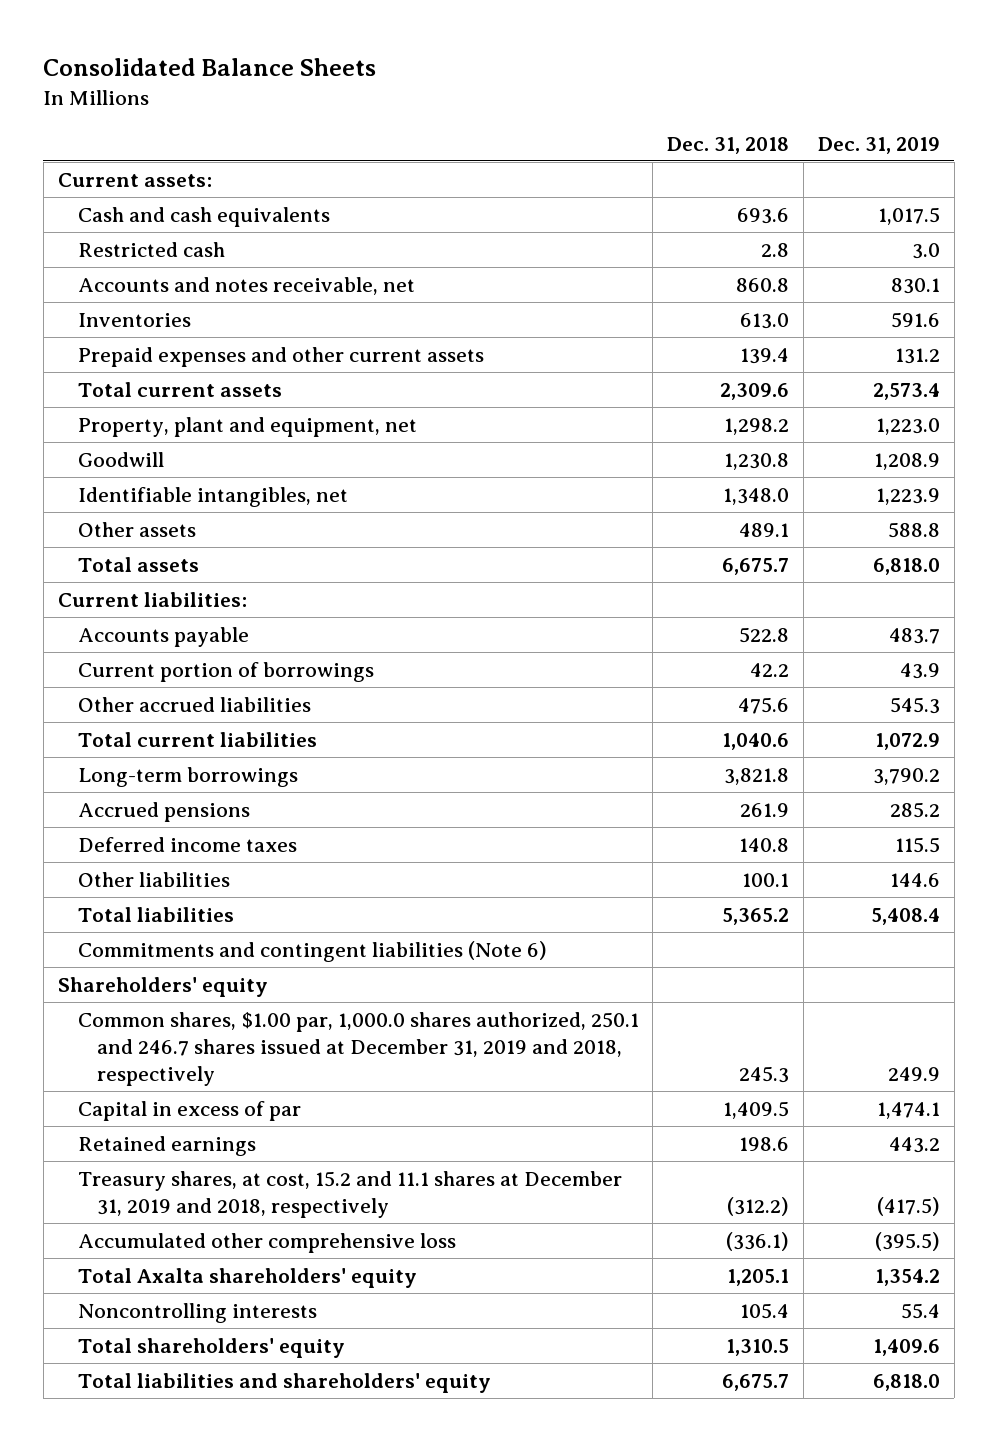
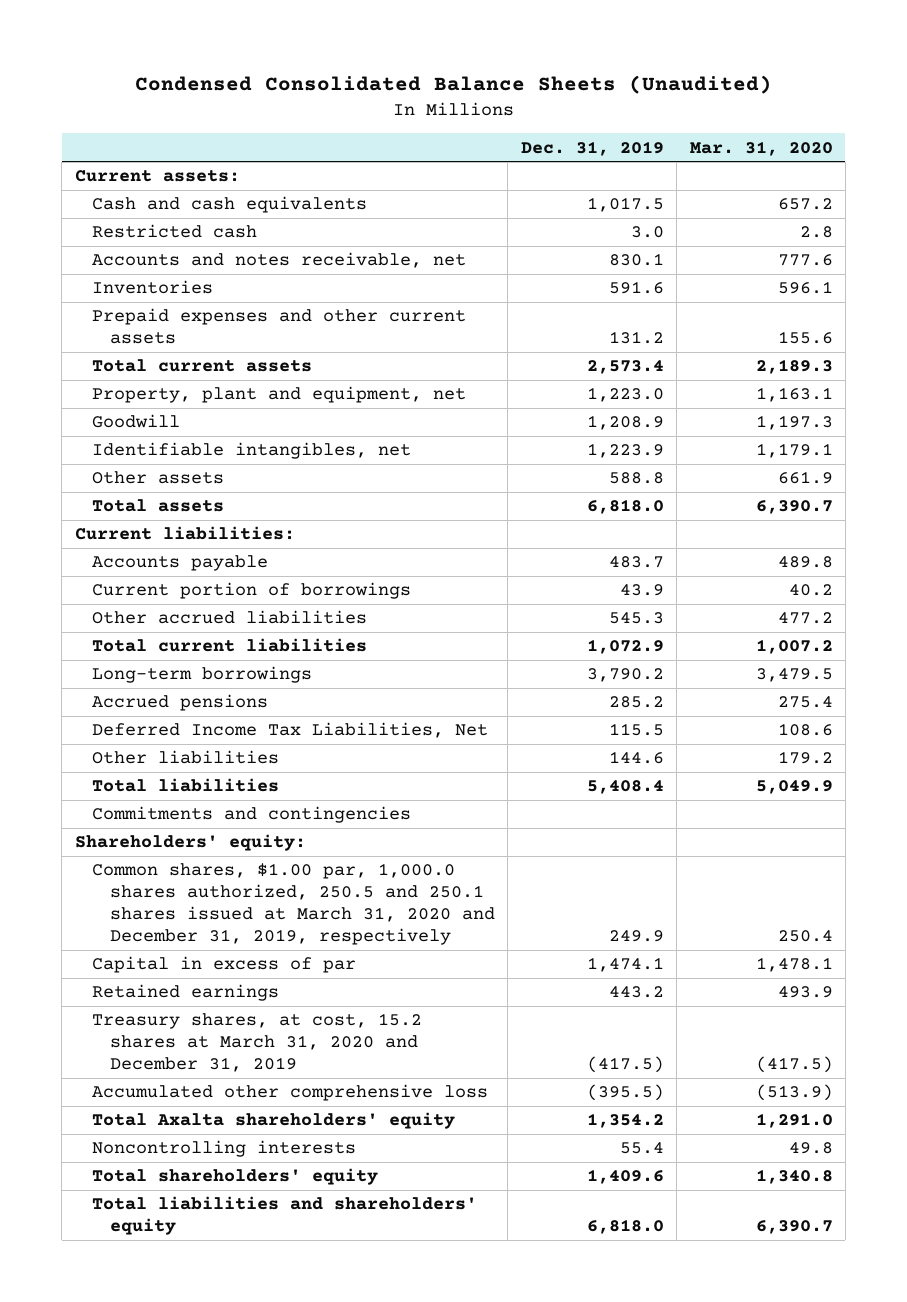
[43,58,377,77] Consolidated Balance Sheets -> [134,75,772,95] Condensed Consolidated Balance Sheets (Unaudited)
[667,136,790,154] Dec. 31, 2018 -> none
none -> [689,140,833,156] Mar. 31, 2020
[77,836,297,852] Deferred income taxes -> [92,722,489,739] Deferred Income Tax Liabilities, Net
[77,940,547,962] Commitments and contingent liabilities (Note 6) -> [92,806,412,824] Commitments and contingencies
[57,976,268,997] Shareholders' equity -> [74,834,306,852] Shareholders' equity:
[77,1011,639,1087] Common shares, $1.00 par, 1,000.0 shares authorized, 250.1 and 246.7 shares issued at December 31, 2019 and 2018, respectively -> [92,863,496,946] Common shares, $1.00 par, 1,000.0 shares authorized, 250.5 and 250.1 shares issued at March 31, 2020 and December 31, 2019, respectively
[77,1170,622,1218] Treasury shares, at cost, 15.2 and 11.1 shares at December 31, 2019 and 2018, respectively -> [92,1013,423,1073] Treasury shares, at cost, 15.2 shares at March 31, 2020 and December 31, 2019

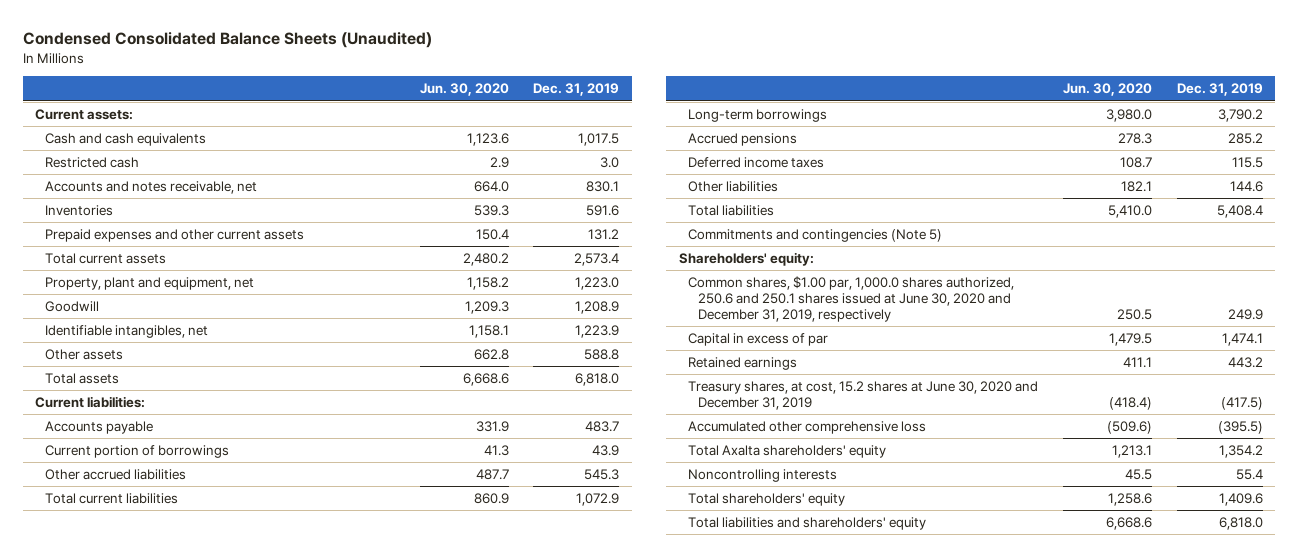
[689,140,833,156] Mar. 31, 2020 -> none
none -> [419,83,509,97] Jun. 30, 2020
[92,722,489,739] Deferred Income Tax Liabilities, Net -> [688,157,825,169] Deferred income taxes
[92,806,412,824] Commitments and contingencies -> [688,229,943,243] Commitments and contingencies (Note 5)
[92,863,496,946] Common shares, $1.00 par, 1,000.0 shares authorized, 250.5 and 250.1 shares issued at March 31, 2020 and December 31, 2019, respectively -> [688,276,1015,322] Common shares, $1.00 par, 1,000.0 shares authorized, 250.6 and 250.1 shares issued at June 30, 2020 and December 31, 2019, respectively
[92,1013,423,1073] Treasury shares, at cost, 15.2 shares at March 31, 2020 and December 31, 2019 -> [688,381,1039,411] Treasury shares, at cost, 15.2 shares at June 30, 2020 and December 31, 2019

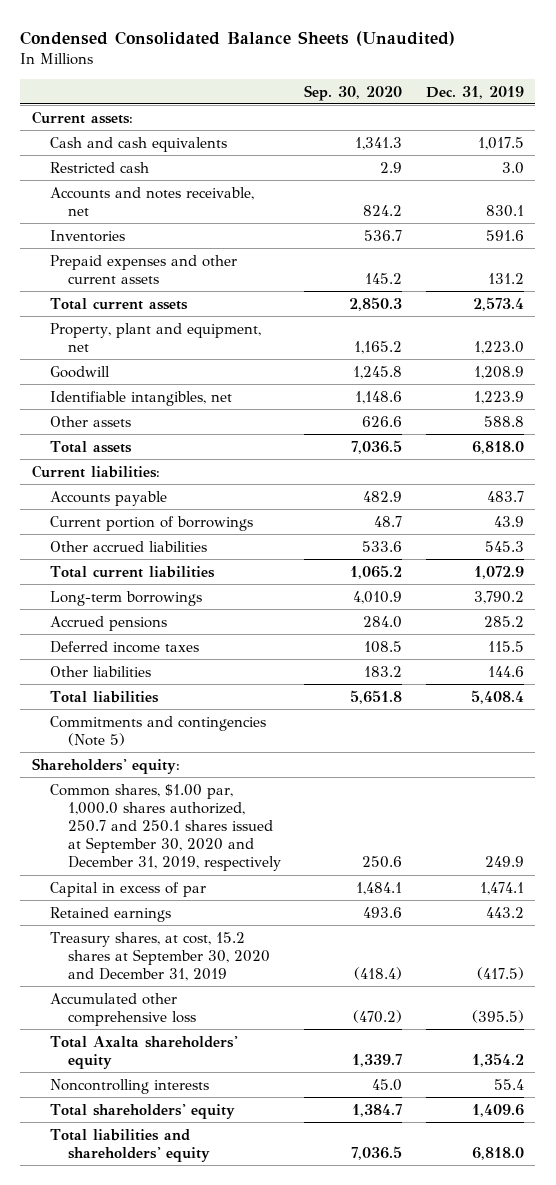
[419,83,509,97] Jun. 30, 2020 -> none
none -> [304,84,403,101] Sep. 30, 2020
[688,276,1015,322] Common shares, $1.00 par, 1,000.0 shares authorized, 250.6 and 250.1 shares issued at June 30, 2020 and December 31, 2019, respectively -> [49,783,281,872] Common shares, $1.00 par, 1,000.0 shares authorized, 250.7 and 250.1 shares issued at September 30, 2020 and December 31, 2019, respectively
[688,381,1039,411] Treasury shares, at cost, 15.2 shares at June 30, 2020 and December 31, 2019 -> [49,931,270,982] Treasury shares, at cost, 15.2 shares at September 30, 2020 and December 31, 2019

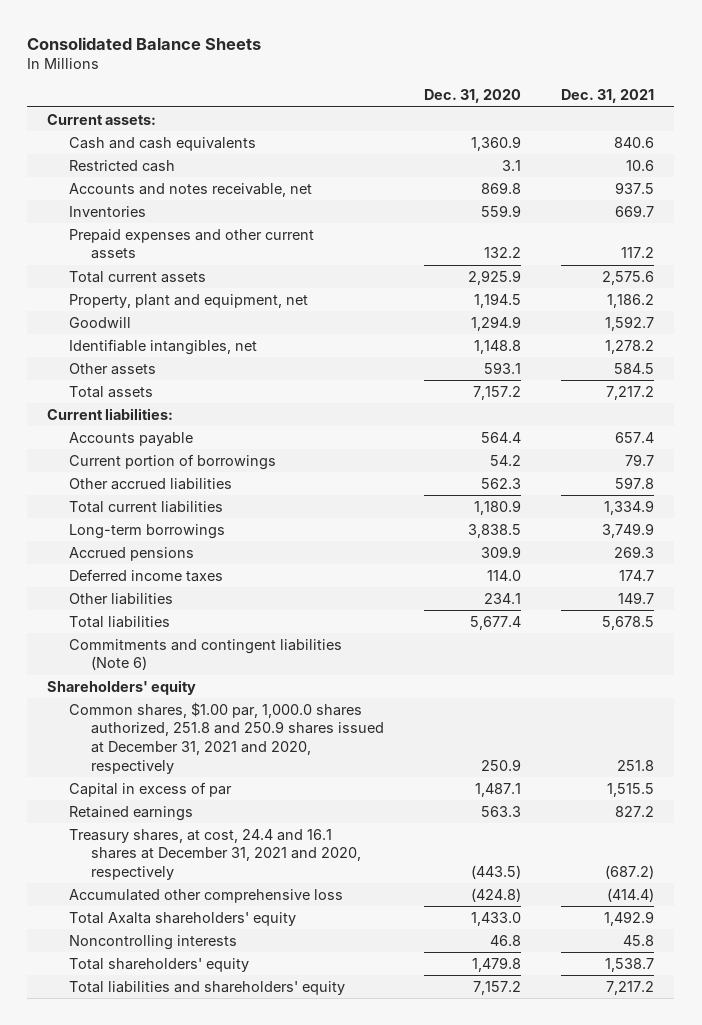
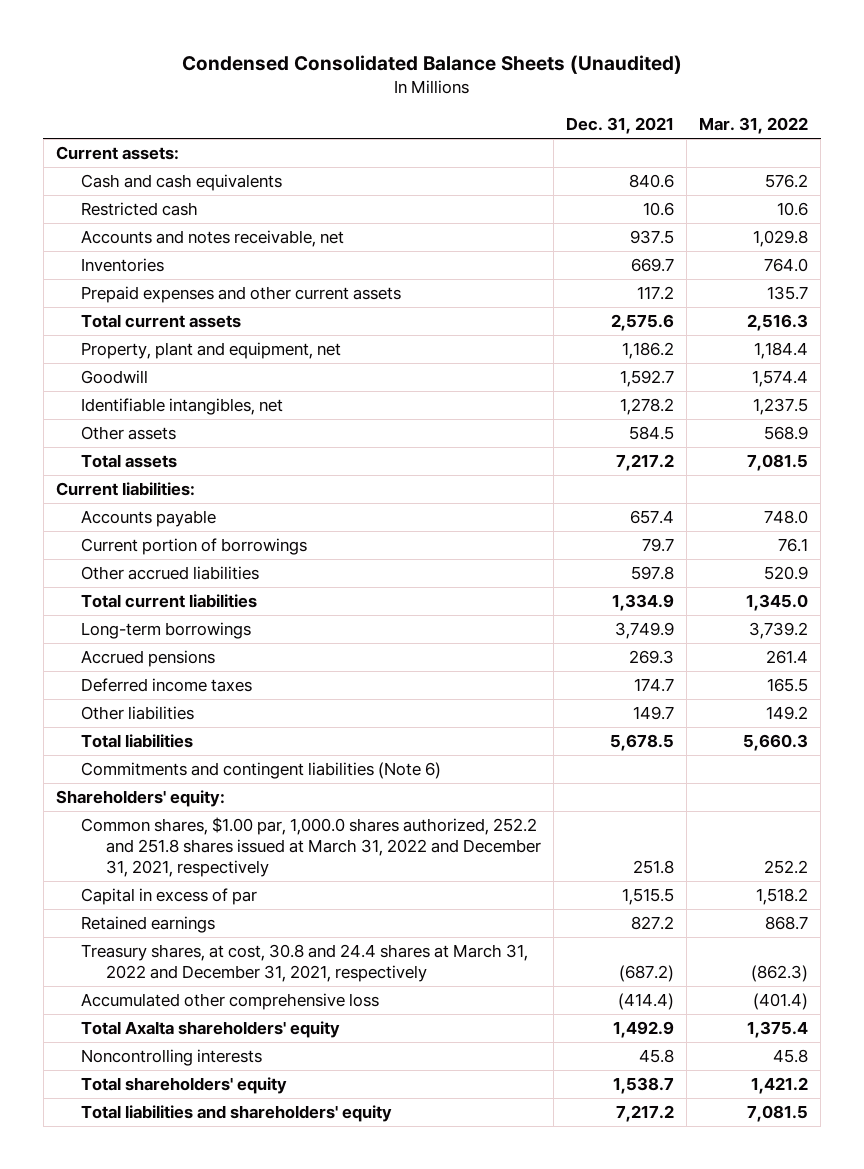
[27,36,262,50] Consolidated Balance Sheets -> [181,55,682,75] Condensed Consolidated Balance Sheets (Unaudited)
[424,89,522,104] Dec. 31, 2020 -> none
none -> [698,117,808,135] Mar. 31, 2022
[47,679,197,695] Shareholders' equity -> [56,790,226,808] Shareholders' equity:
[69,701,385,774] Common shares, $1.00 par, 1,000.0 shares authorized, 251.8 and 250.9 shares issued at December 31, 2021 and 2020, respectively -> [80,817,541,877] Common shares, $1.00 par, 1,000.0 shares authorized, 252.2 and 251.8 shares issued at March 31, 2022 and December 31, 2021, respectively
[69,828,362,881] Treasury shares, at cost, 24.4 and 16.1 shares at December 31, 2021 and 2020, respectively -> [80,944,528,983] Treasury shares, at cost, 30.8 and 24.4 shares at March 31, 2022 and December 31, 2021, respectively

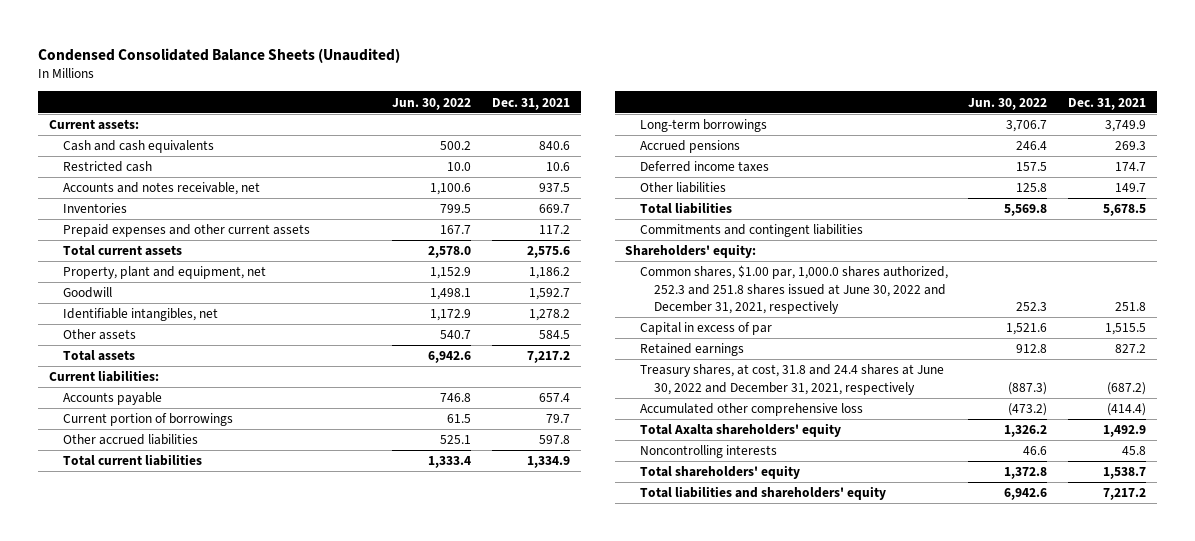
[698,117,808,135] Mar. 31, 2022 -> none
none -> [392,97,472,110] Jun. 30, 2022
[80,762,441,780] Commitments and contingent liabilities (Note 6) -> [639,224,863,238] Commitments and contingent liabilities
[80,817,541,877] Common shares, $1.00 par, 1,000.0 shares authorized, 252.2 and 251.8 shares issued at March 31, 2022 and December 31, 2021, respectively -> [639,265,948,314] Common shares, $1.00 par, 1,000.0 shares authorized, 252.3 and 251.8 shares issued at June 30, 2022 and December 31, 2021, respectively
[80,944,528,983] Treasury shares, at cost, 30.8 and 24.4 shares at March 31, 2022 and December 31, 2021, respectively -> [639,364,944,395] Treasury shares, at cost, 31.8 and 24.4 shares at June 30, 2022 and December 31, 2021, respectively

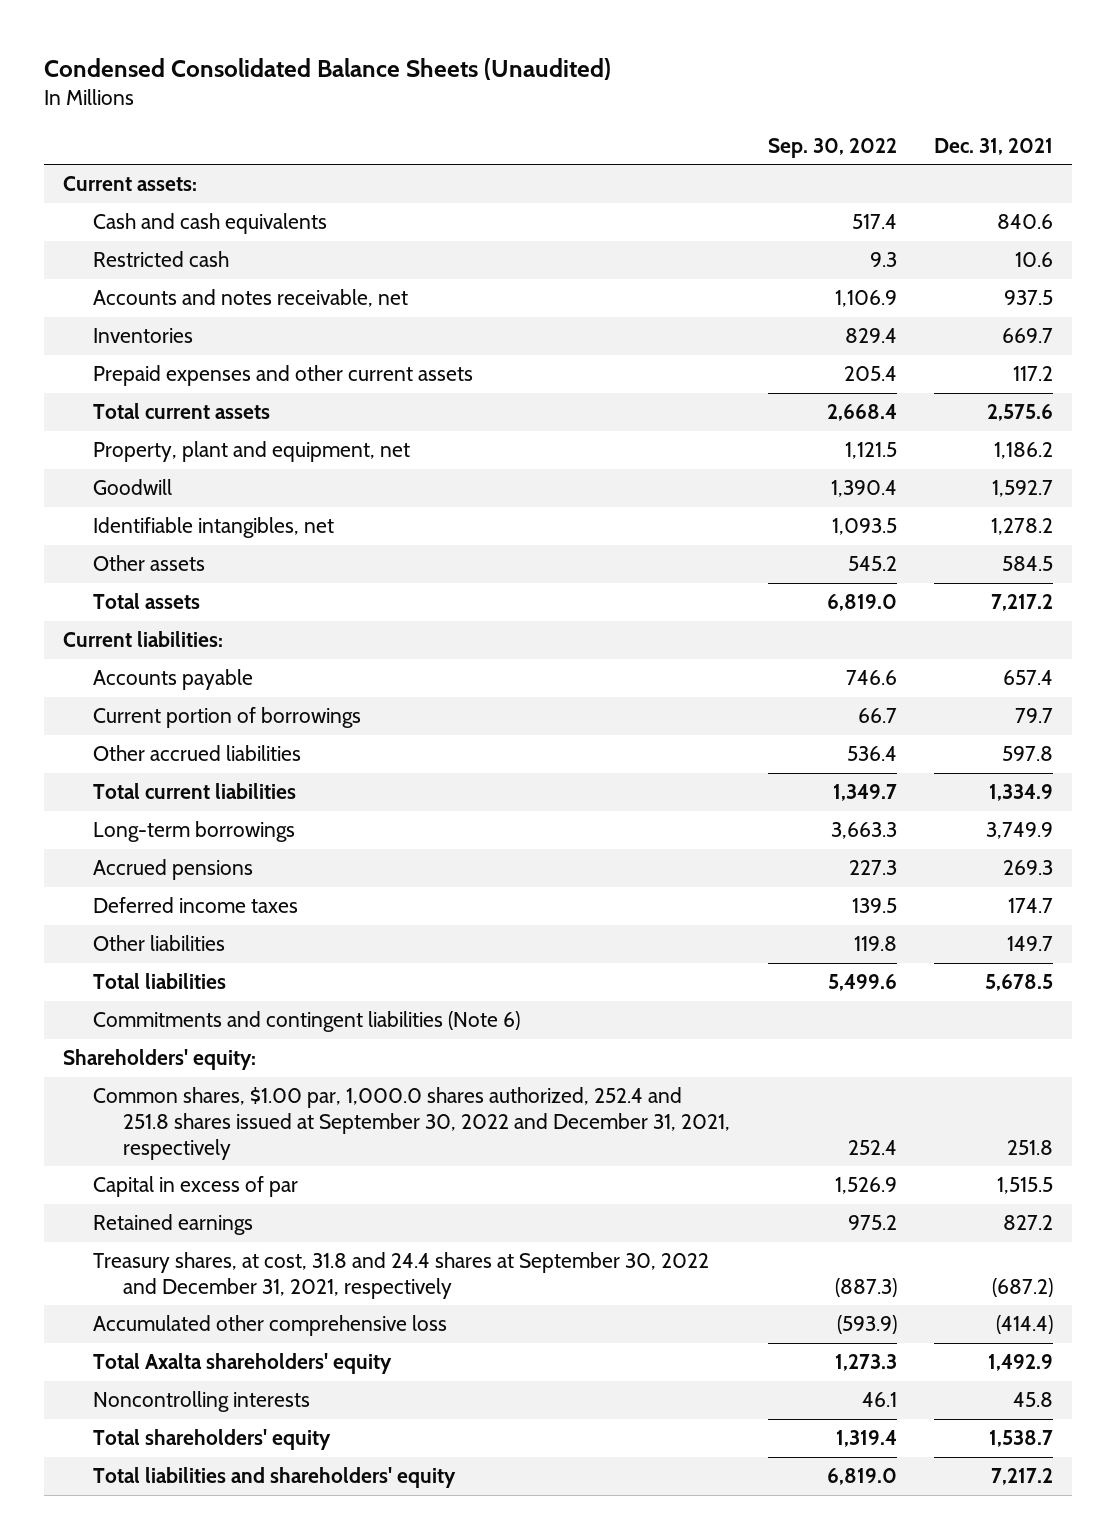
[392,97,472,110] Jun. 30, 2022 -> none
none -> [767,137,897,158] Sep. 30, 2022
[639,224,863,238] Commitments and contingent liabilities -> [92,1011,520,1033] Commitments and contingent liabilities (Note 6)
[639,265,948,314] Common shares, $1.00 par, 1,000.0 shares authorized, 252.3 and 251.8 shares issued at June 30, 2022 and December 31, 2021, respectively -> [92,1087,731,1160] Common shares, $1.00 par, 1,000.0 shares authorized, 252.4 and 251.8 shares issued at September 30, 2022 and December 31, 2021, respectively
[639,364,944,395] Treasury shares, at cost, 31.8 and 24.4 shares at June 30, 2022 and December 31, 2021, respectively -> [92,1252,709,1299] Treasury shares, at cost, 31.8 and 24.4 shares at September 30, 2022 and December 31, 2021, respectively

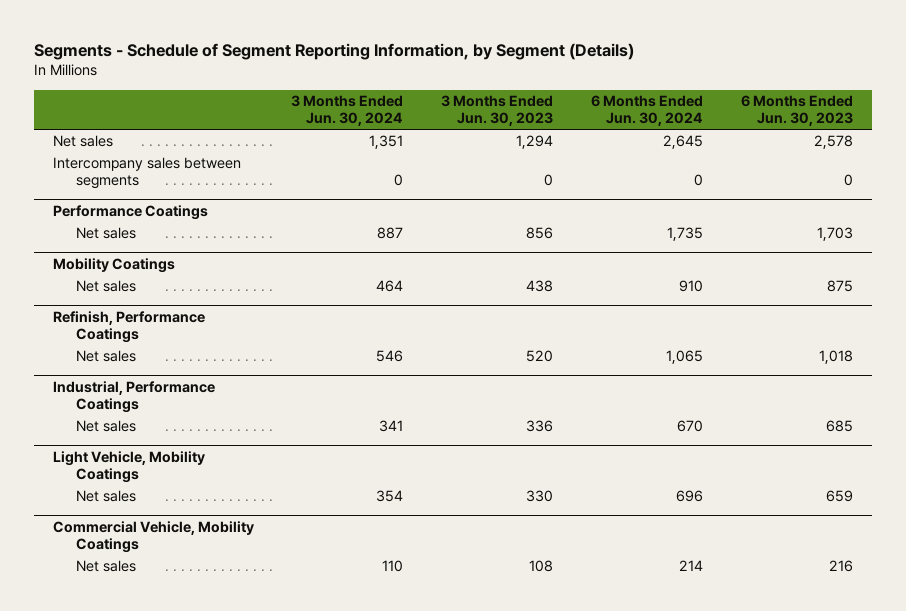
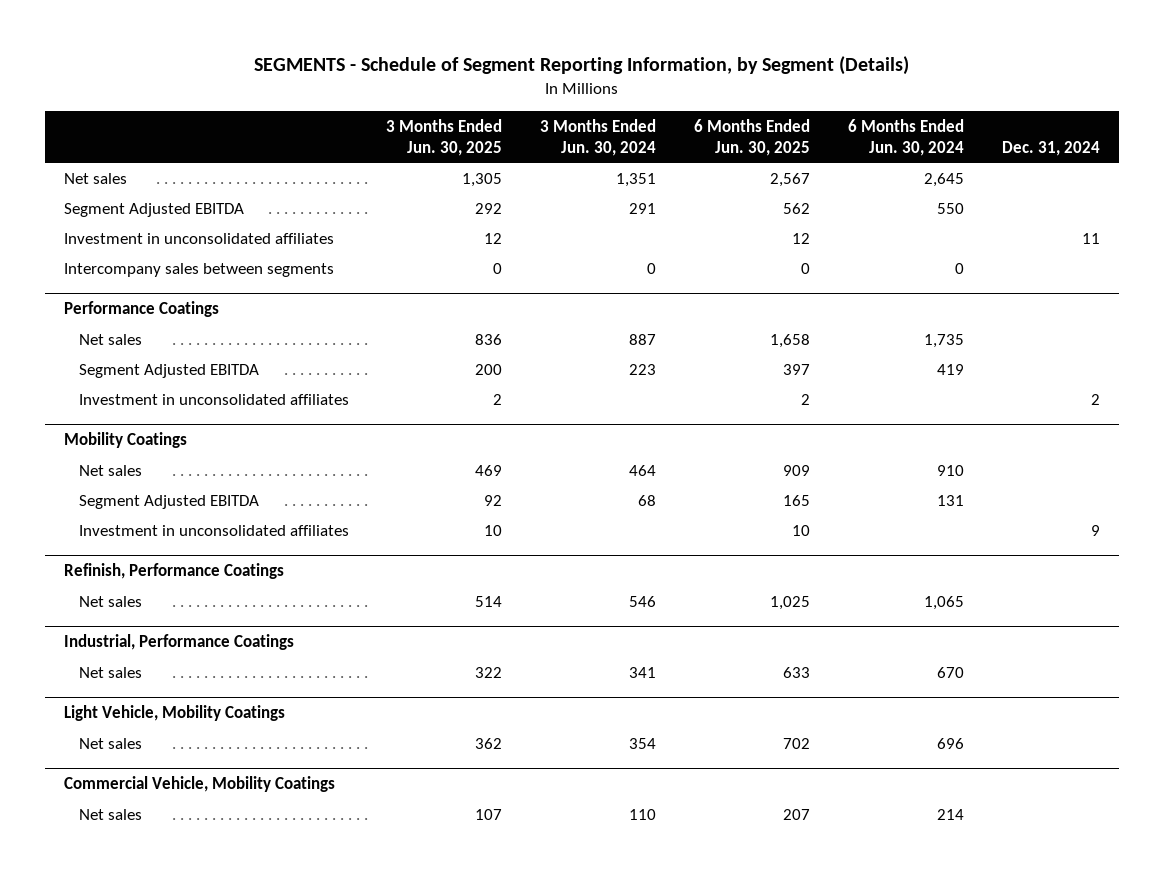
[33,43,634,61] Segments - Schedule of Segment Reporting Information, by Segment (Details) -> [253,56,909,76] SEGMENTS - Schedule of Segment Reporting Information, by Segment (Details)
[441,95,554,127] 3 Months Ended Jun. 30, 2023 -> none
[741,95,854,127] 6 Months Ended Jun. 30, 2023 -> none
none -> [386,118,503,156] 3 Months Ended Jun. 30, 2025
none -> [694,118,811,156] 6 Months Ended Jun. 30, 2025
none -> [1001,140,1100,156] Dec. 31, 2024
none -> [63,202,244,217] Segment Adjusted EBITDA
none -> [63,232,334,244] Investment in unconsolidated affiliates
none -> [78,363,259,378] Segment Adjusted EBITDA
none -> [78,393,349,405] Investment in unconsolidated affiliates
none -> [78,494,259,509] Segment Adjusted EBITDA
none -> [78,524,349,536] Investment in unconsolidated affiliates

